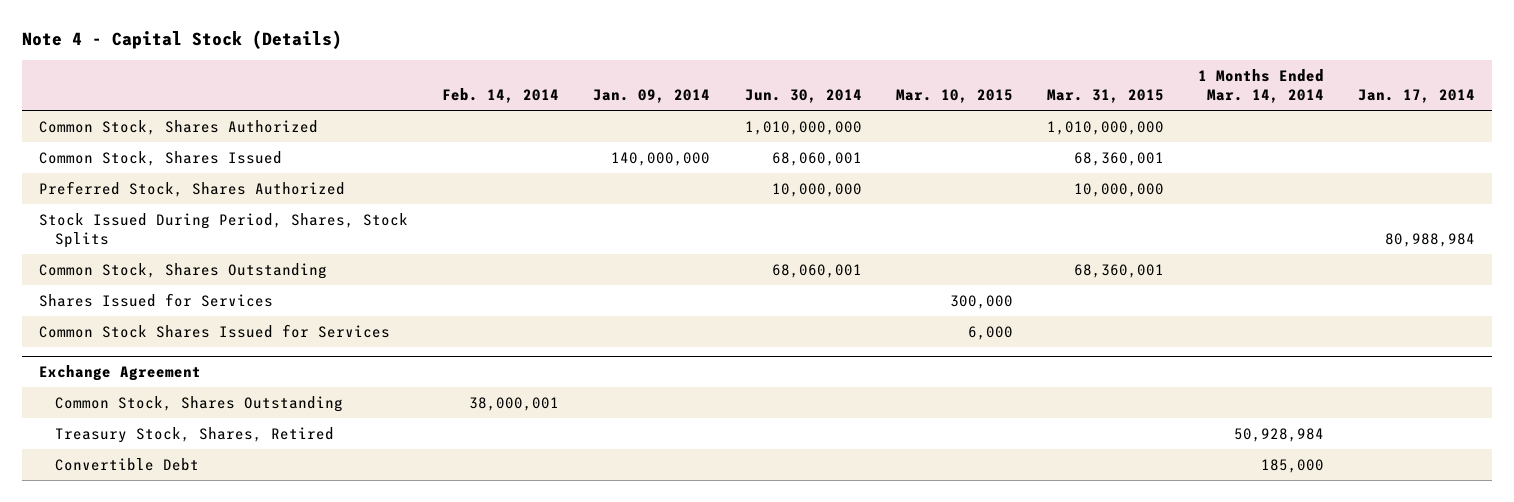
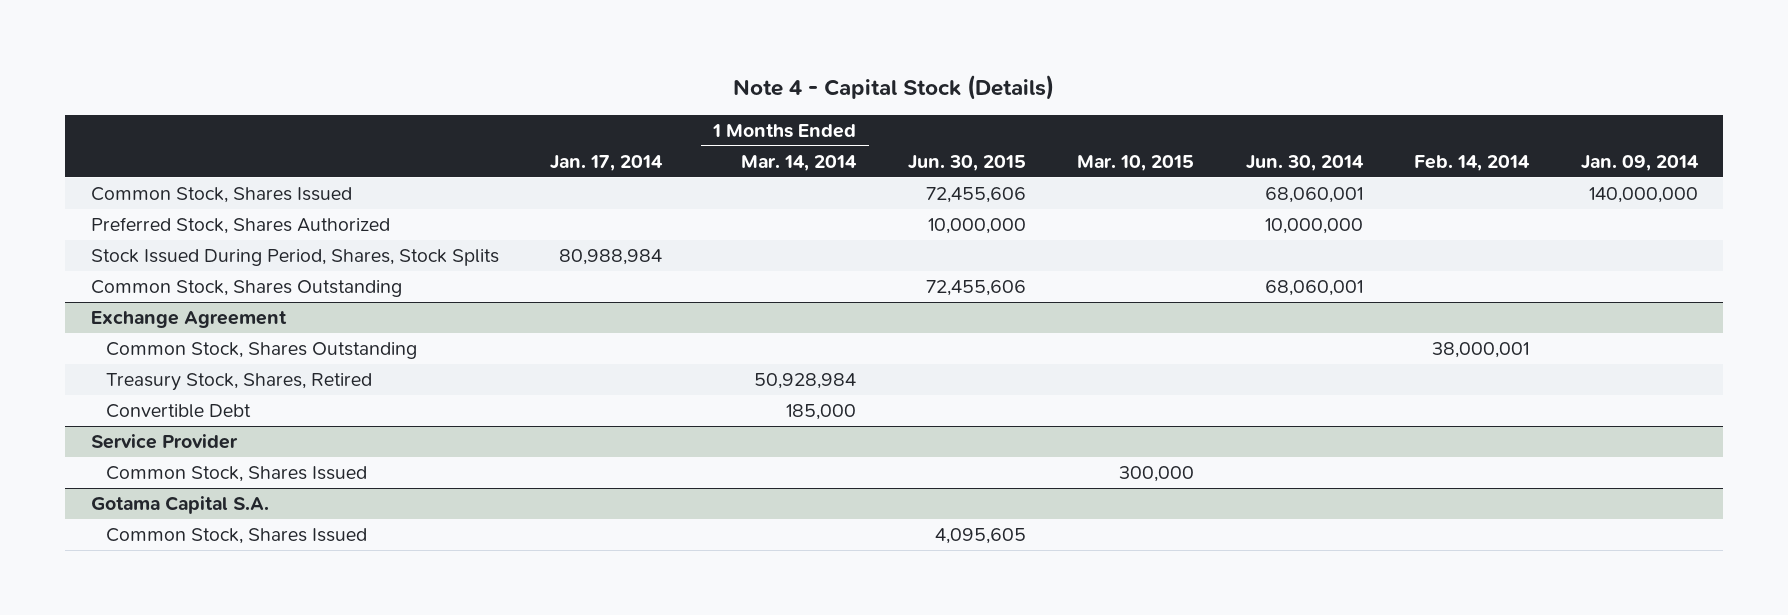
[1046,89,1164,104] Mar. 31, 2015 -> none
none -> [907,154,1026,171] Jun. 30, 2015
[39,119,319,135] Common Stock, Shares Authorized -> none
[39,292,274,307] Shares Issued for Services -> none
[39,323,391,338] Common Stock Shares Issued for Services -> none
none -> [90,434,238,450] Service Provider
none -> [106,466,368,483] Common Stock, Shares Issued
none -> [90,496,269,515] Gotama Capital S.A.
none -> [106,528,368,545] Common Stock, Shares Issued

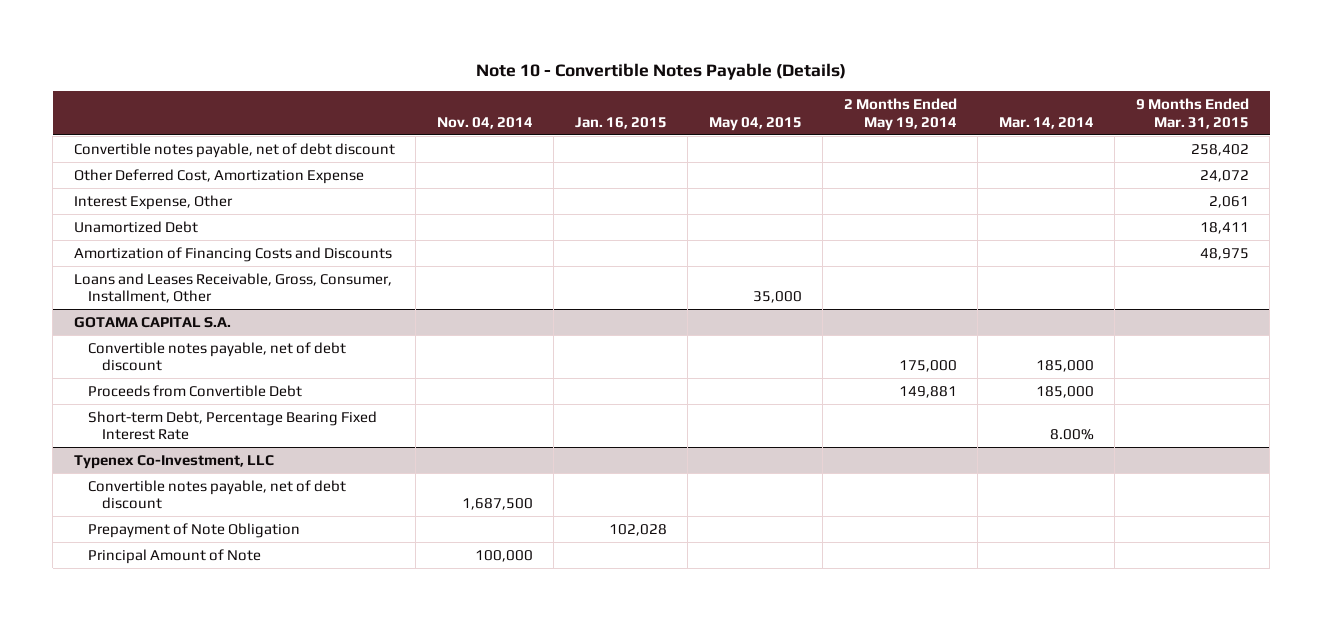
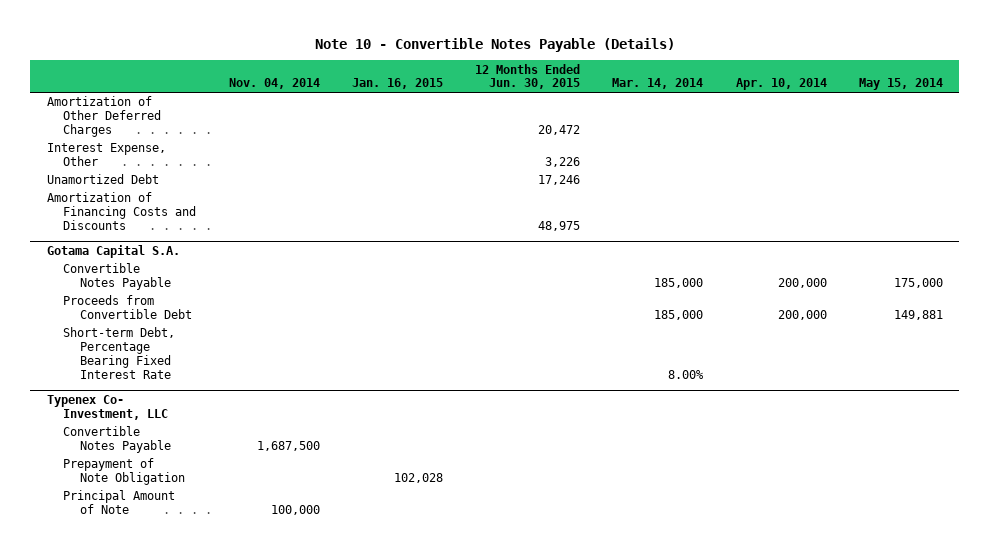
[708,116,802,131] May 04, 2015 -> none
[843,98,957,131] 2 Months Ended May 19, 2014 -> none
[1135,98,1249,129] 9 Months Ended Mar. 31, 2015 -> none
none -> [475,63,581,90] 12 Months Ended Jun. 30, 2015
none -> [735,78,827,91] Apr. 10, 2014
none -> [858,78,943,91] May 15, 2014
[73,142,395,158] Convertible notes payable, net of debt discount -> none
[73,168,364,184] Other Deferred Cost, Amortization Expense -> none
none -> [46,96,162,137] Amortization of Other Deferred Charges
[73,272,392,304] Loans and Leases Receivable, Gross, Consumer, Installment, Other -> none
[73,316,231,328] GOTAMA CAPITAL S.A. -> [46,245,180,259] Gotama Capital S.A.
[87,341,346,372] Convertible notes payable, net of debt discount -> [63,263,171,291] Convertible Notes Payable
[73,454,274,469] Typenex Co-Investment, LLC -> [46,395,169,421] Typenex Co- Investment, LLC
[87,479,346,510] Convertible notes payable, net of debt discount -> [63,426,171,454] Convertible Notes Payable

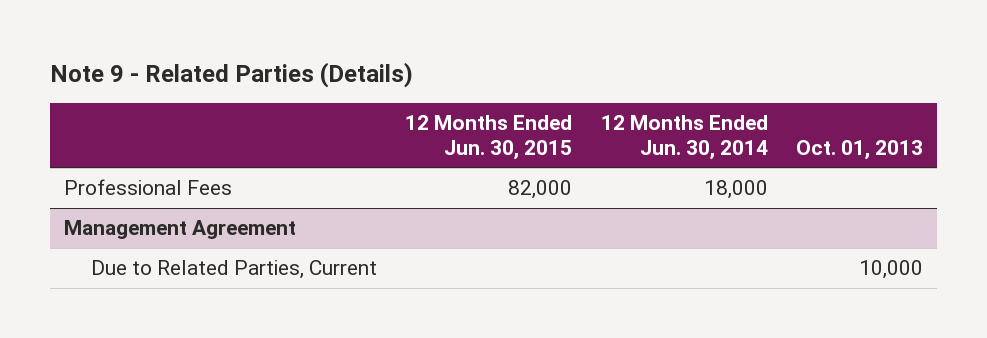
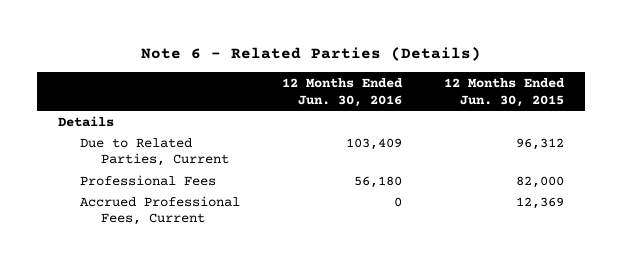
[49,62,413,89] Note 9 - Related Parties (Details) -> [140,47,481,62] Note 6 - Related Parties (Details)
[600,115,768,160] 12 Months Ended Jun. 30, 2014 -> none
[795,139,923,160] Oct. 01, 2013 -> none
none -> [281,78,403,107] 12 Months Ended Jun. 30, 2016
none -> [57,115,114,127] Details
none -> [79,137,230,167] Due to Related Parties, Current
[64,220,297,240] Management Agreement -> none
[91,260,378,280] Due to Related Parties, Current -> none
none -> [79,195,240,226] Accrued Professional Fees, Current

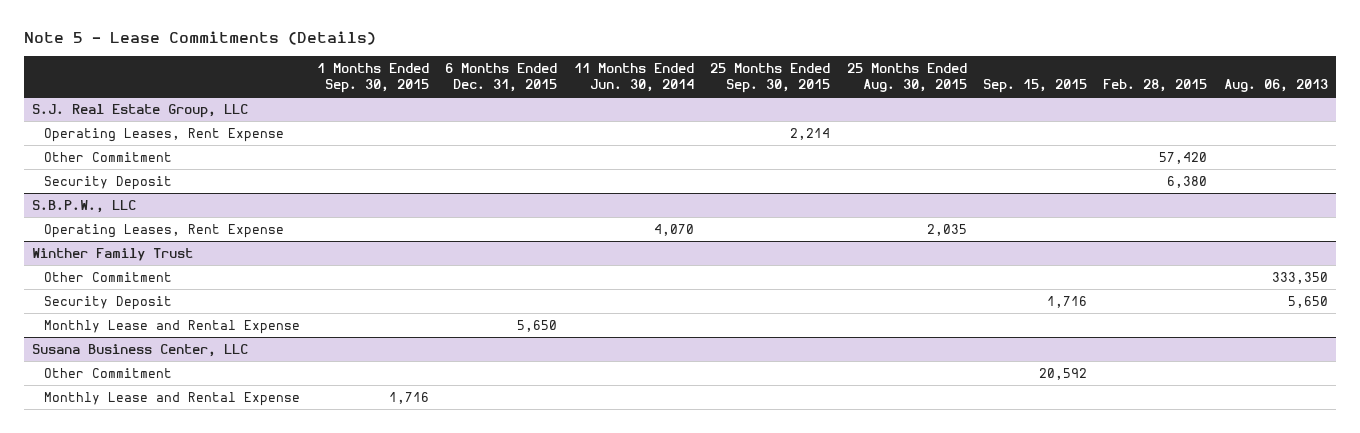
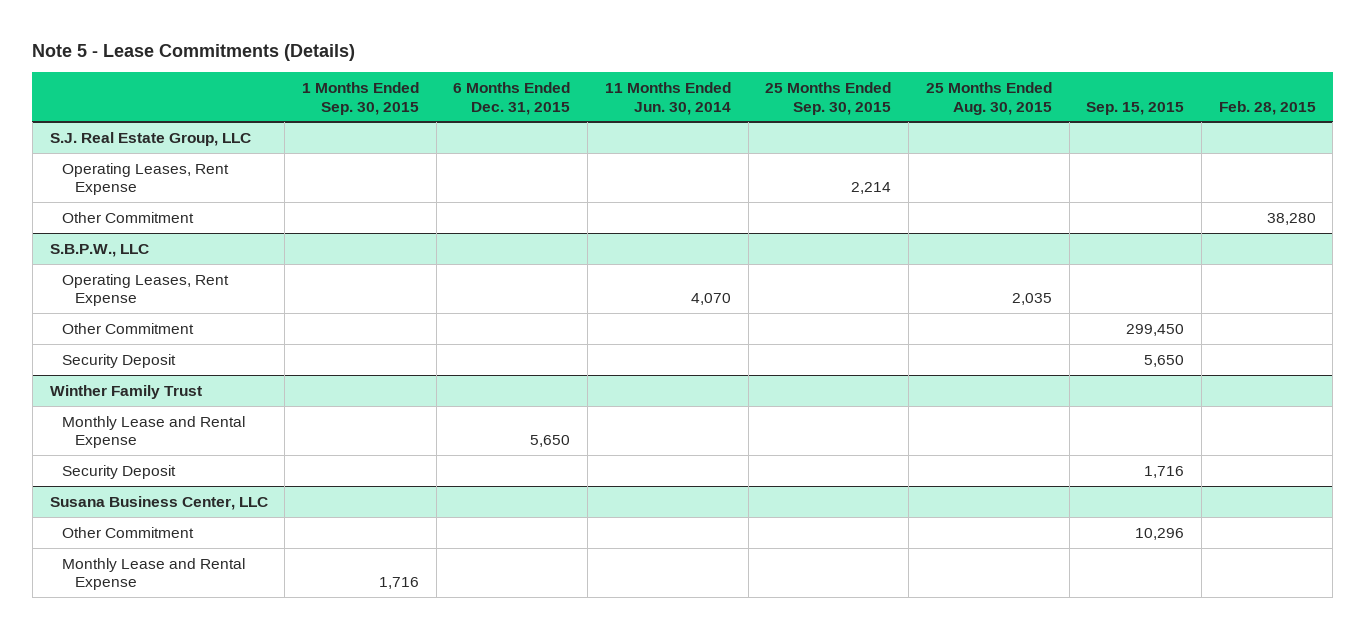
[1223,78,1328,92] Aug. 06, 2013 -> none
[44,175,173,190] Security Deposit -> none
[1159,151,1208,164] 57,420 -> [1266,212,1316,225] 38,280
none -> [62,322,195,334] Other Commitment
none -> [62,353,177,368] Security Deposit
[44,271,173,282] Other Commitment -> none
[44,295,173,310] Security Deposit -> [62,464,177,479] Security Deposit
[1039,367,1088,380] 20,592 -> [1135,527,1185,540] 10,296

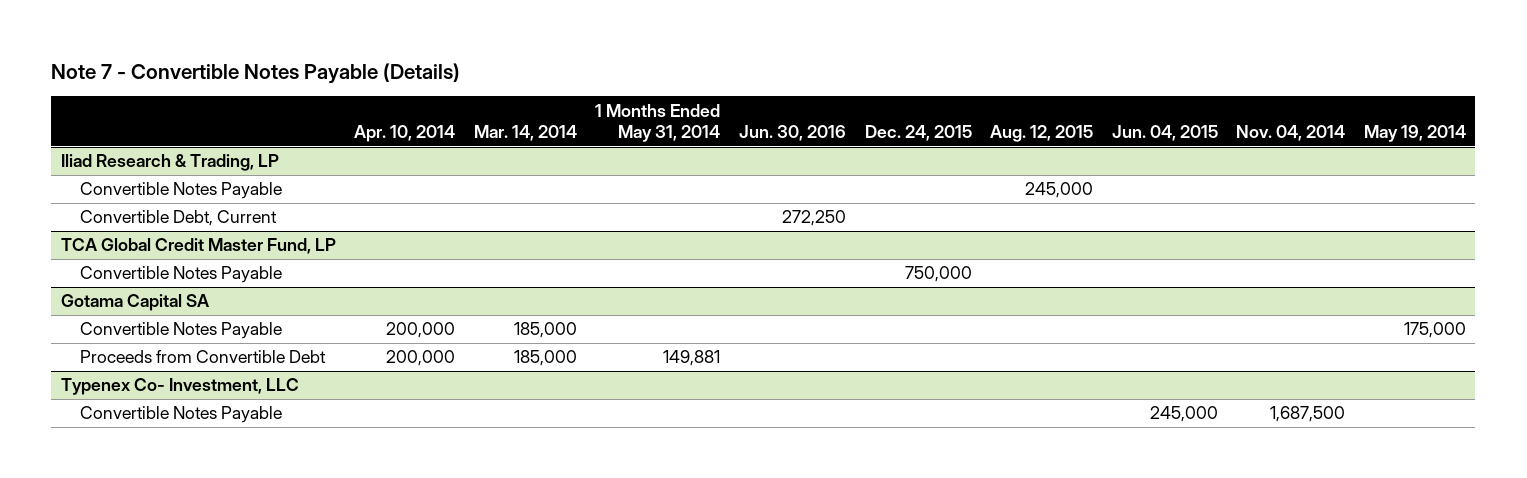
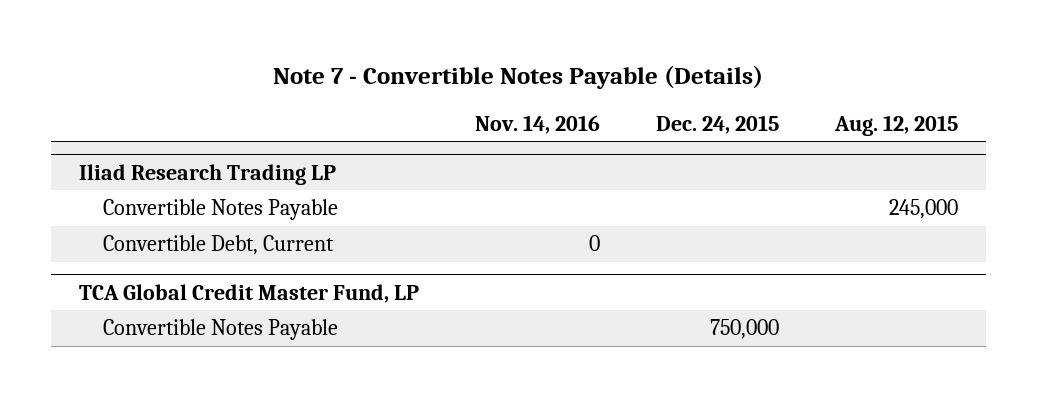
[354,125,456,143] Apr. 10, 2014 -> none
[473,125,577,142] Mar. 14, 2014 -> none
[595,103,721,143] 1 Months Ended May 31, 2014 -> none
[739,125,847,142] Jun. 30, 2016 -> none
[1111,125,1218,142] Jun. 04, 2015 -> none
[1236,125,1346,142] Nov. 04, 2014 -> none
[1364,125,1467,143] May 19, 2014 -> none
none -> [474,114,600,134] Nov. 14, 2016
[60,154,279,172] Iliad Research & Trading, LP -> [78,163,336,185] Iliad Research Trading LP
[60,294,210,312] Gotama Capital SA -> none
[79,322,282,340] Convertible Notes Payable -> none
[79,350,326,364] Proceeds from Convertible Debt -> none
[60,378,299,396] Typenex Co- Investment, LLC -> none
[79,406,282,424] Convertible Notes Payable -> none

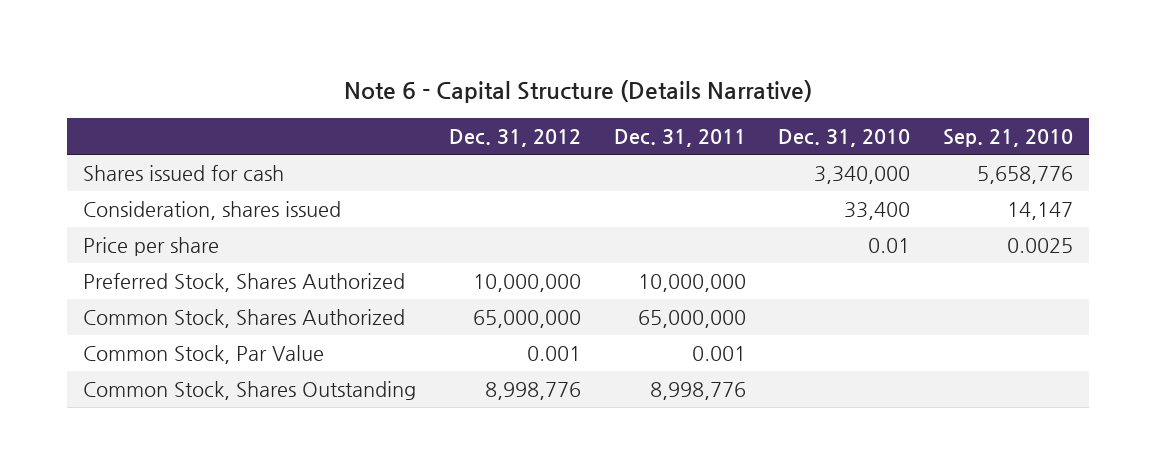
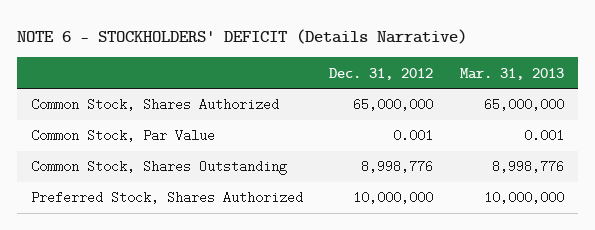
[344,79,813,103] Note 6 - Capital Structure (Details Narrative) -> [17,28,468,44] NOTE 6 - STOCKHOLDERS' DEFICIT (Details Narrative)
[613,129,746,148] Dec. 31, 2011 -> none
[778,129,911,148] Dec. 31, 2010 -> none
[943,129,1074,148] Sep. 21, 2010 -> none
none -> [460,67,565,80] Mar. 31, 2013
[82,165,284,182] Shares issued for cash -> none
[82,201,341,221] Consideration, shares issued -> none
[82,237,219,257] Price per share -> none
[82,273,405,293] Preferred Stock, Shares Authorized -> [30,191,303,205] Preferred Stock, Shares Authorized

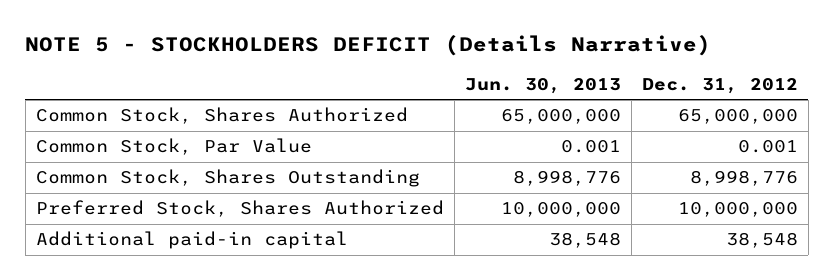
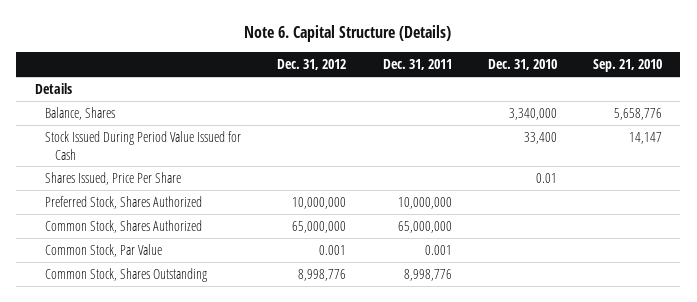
[25,35,712,57] NOTE 5 - STOCKHOLDERS DEFICIT (Details Narrative) -> [244,25,452,43] Note 6. Capital Structure (Details)
[464,77,621,94] Jun. 30, 2013 -> none
none -> [382,59,452,71] Dec. 31, 2011
none -> [487,59,557,71] Dec. 31, 2010
none -> [593,59,663,73] Sep. 21, 2010
none -> [34,82,72,94] Details
none -> [45,106,116,120] Balance, Shares
none -> [45,130,242,160] Stock Issued During Period Value Issued for Cash
none -> [45,171,182,185] Shares Issued, Price Per Share
[35,200,444,218] Preferred Stock, Shares Authorized -> [45,195,203,209] Preferred Stock, Shares Authorized
[35,231,348,250] Additional paid-in capital -> none

